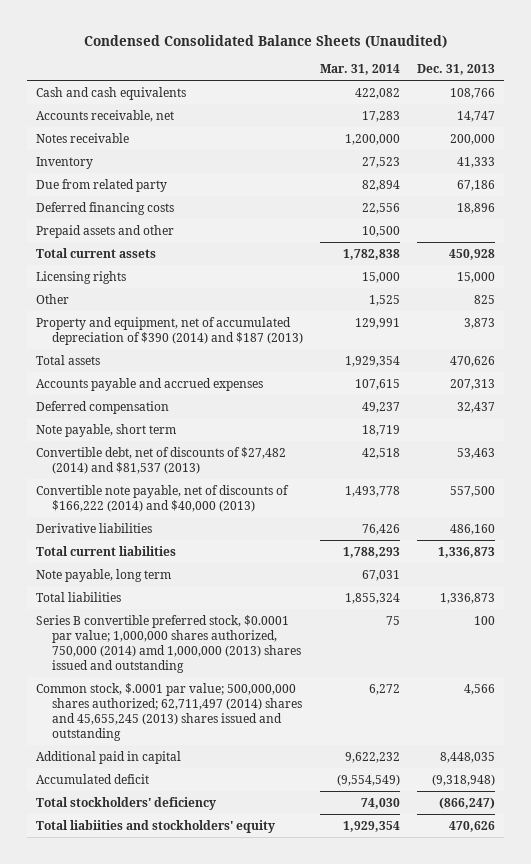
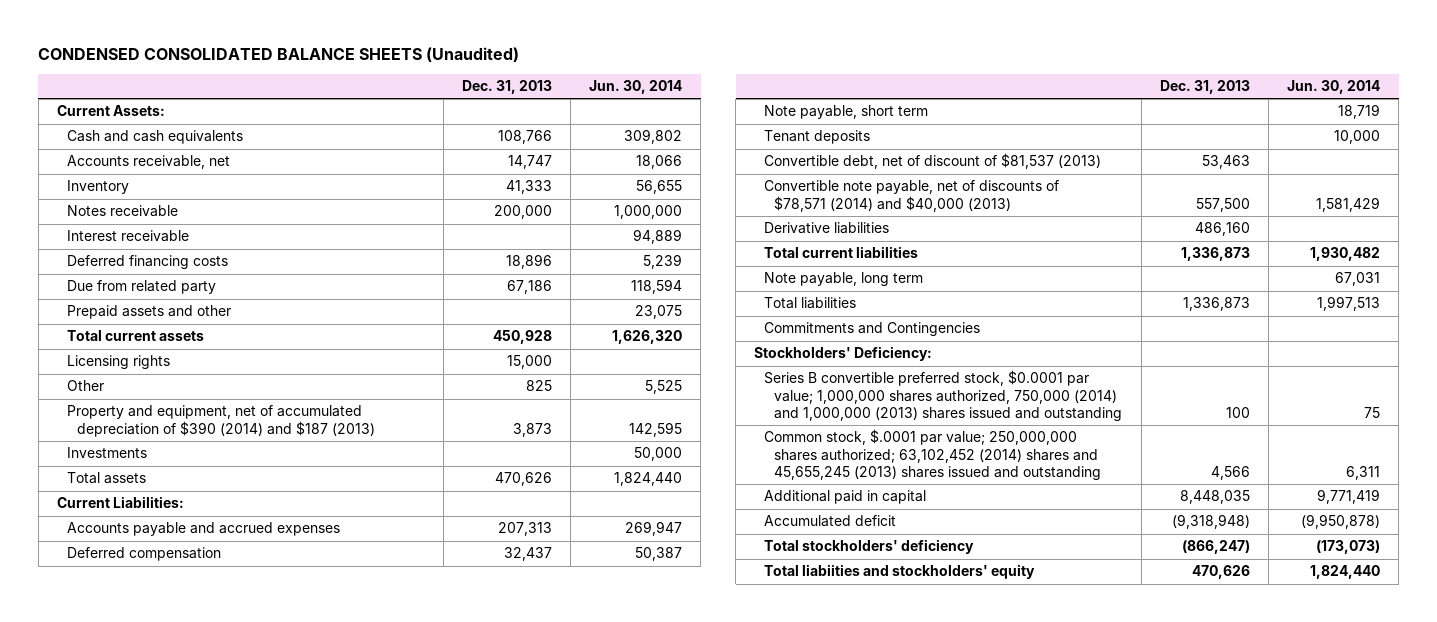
[83,34,447,48] Condensed Consolidated Balance Sheets (Unaudited) -> [38,46,520,62] CONDENSED CONSOLIDATED BALANCE SHEETS (Unaudited)
[320,64,401,76] Mar. 31, 2014 -> none
none -> [589,80,683,95] Jun. 30, 2014
none -> [56,105,165,117] Current Assets:
[35,132,129,143] Notes receivable -> [66,205,178,218] Notes receivable
none -> [66,230,189,243] Interest receivable
[35,178,167,192] Due from related party -> [66,280,216,295] Due from related party
none -> [66,447,147,459] Investments
none -> [56,496,184,509] Current Liabilities:
none -> [764,130,871,145] Tenant deposits
[35,446,286,474] Convertible debt, net of discounts of $27,482 (2014) and $81,537 (2013) -> [764,153,1102,170] Convertible debt, net of discount of $81,537 (2013)
[35,484,289,512] Convertible note payable, net of discounts of $166,222 (2014) and $40,000 (2013) -> [764,180,1060,212] Convertible note payable, net of discounts of $78,571 (2014) and $40,000 (2013)
none -> [764,322,981,337] Commitments and Contingencies
none -> [754,346,933,362] Stockholders' Deficiency:
[35,614,302,674] Series B convertible preferred stock, $0.0001 par value; 1,000,000 shares authorized, 750,000 (2014) amd 1,000,000 (2013) shares issued and outstanding -> [764,370,1123,421] Series B convertible preferred stock, $0.0001 par value; 1,000,000 shares authorized, 750,000 (2014) and 1,000,000 (2013) shares issued and outstanding
[35,682,303,742] Common stock, $.0001 par value; 500,000,000 shares authorized; 62,711,497 (2014) shares and 45,655,245 (2013) shares issued and outstanding -> [764,429,1102,480] Common stock, $.0001 par value; 250,000,000 shares authorized; 63,102,452 (2014) shares and 45,655,245 (2013) shares issued and outstanding

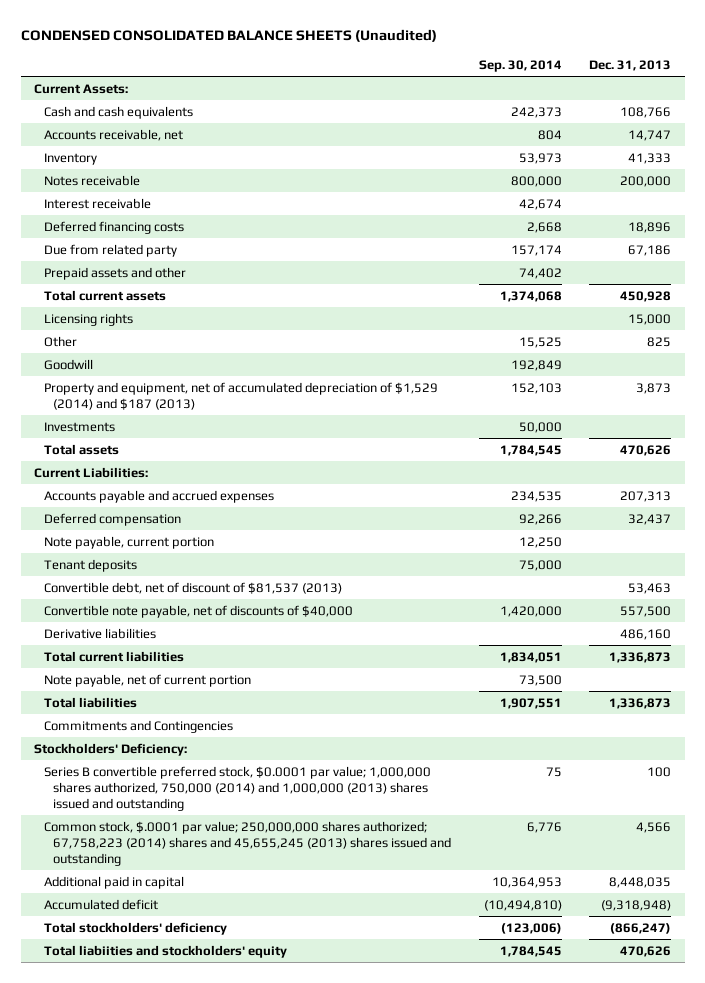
[589,80,683,95] Jun. 30, 2014 -> none
none -> [478,59,562,72] Sep. 30, 2014
none -> [43,358,93,370] Goodwill
[66,405,375,437] Property and equipment, net of accumulated depreciation of $390 (2014) and $187 (2013) -> [43,381,438,410] Property and equipment, net of accumulated depreciation of $1,529 (2014) and $187 (2013)
[764,105,929,120] Note payable, short term -> [43,535,214,549] Note payable, current portion
[764,180,1060,212] Convertible note payable, net of discounts of $78,571 (2014) and $40,000 (2013) -> [43,604,353,618] Convertible note payable, net of discounts of $40,000
[764,272,924,287] Note payable, long term -> [43,673,251,687] Note payable, net of current portion
[764,429,1102,480] Common stock, $.0001 par value; 250,000,000 shares authorized; 63,102,452 (2014) shares and 45,655,245 (2013) shares issued and outstanding -> [43,820,452,867] Common stock, $.0001 par value; 250,000,000 shares authorized; 67,758,223 (2014) shares and 45,655,245 (2013) shares issued and outstanding

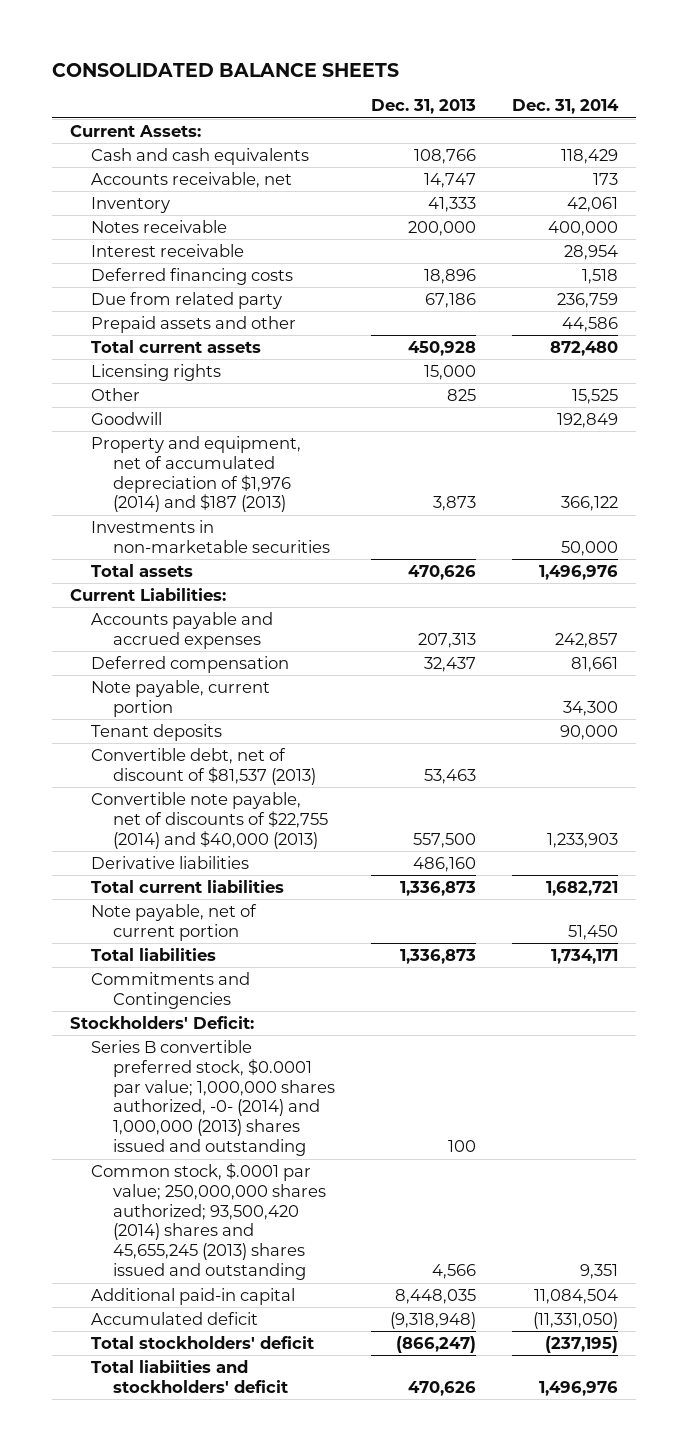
[20,29,437,43] CONDENSED CONSOLIDATED BALANCE SHEETS (Unaudited) -> [51,63,399,78] CONSOLIDATED BALANCE SHEETS
[478,59,562,72] Sep. 30, 2014 -> none
none -> [512,99,620,115] Dec. 31, 2014
[43,381,438,410] Property and equipment, net of accumulated depreciation of $1,529 (2014) and $187 (2013) -> [91,435,302,513] Property and equipment, net of accumulated depreciation of $1,976 (2014) and $187 (2013)
[43,421,115,432] Investments -> [91,519,330,553] Investments in non-marketable securities
[43,604,353,618] Convertible note payable, net of discounts of $40,000 -> [91,791,328,849] Convertible note payable, net of discounts of $22,755 (2014) and $40,000 (2013)
[34,742,188,756] Stockholders' Deficiency: -> [69,1015,254,1029] Stockholders' Deficit:
[43,765,431,812] Series B convertible preferred stock, $0.0001 par value; 1,000,000 shares authorized, 750,000 (2014) and 1,000,000 (2013) shares issued and outstanding -> [91,1039,335,1157] Series B convertible preferred stock, $0.0001 par value; 1,000,000 shares authorized, -0- (2014) and 1,000,000 (2013) shares issued and outstanding
[43,820,452,867] Common stock, $.0001 par value; 250,000,000 shares authorized; 67,758,223 (2014) shares and 45,655,245 (2013) shares issued and outstanding -> [91,1162,326,1281] Common stock, $.0001 par value; 250,000,000 shares authorized; 93,500,420 (2014) shares and 45,655,245 (2013) shares issued and outstanding
[43,875,184,889] Additional paid in capital -> [91,1287,296,1305] Additional paid-in capital
[43,921,227,935] Total stockholders' deficiency -> [91,1335,315,1349] Total stockholders' deficit
[43,944,287,958] Total liabiities and stockholders' equity -> [91,1359,288,1393] Total liabiities and stockholders' deficit

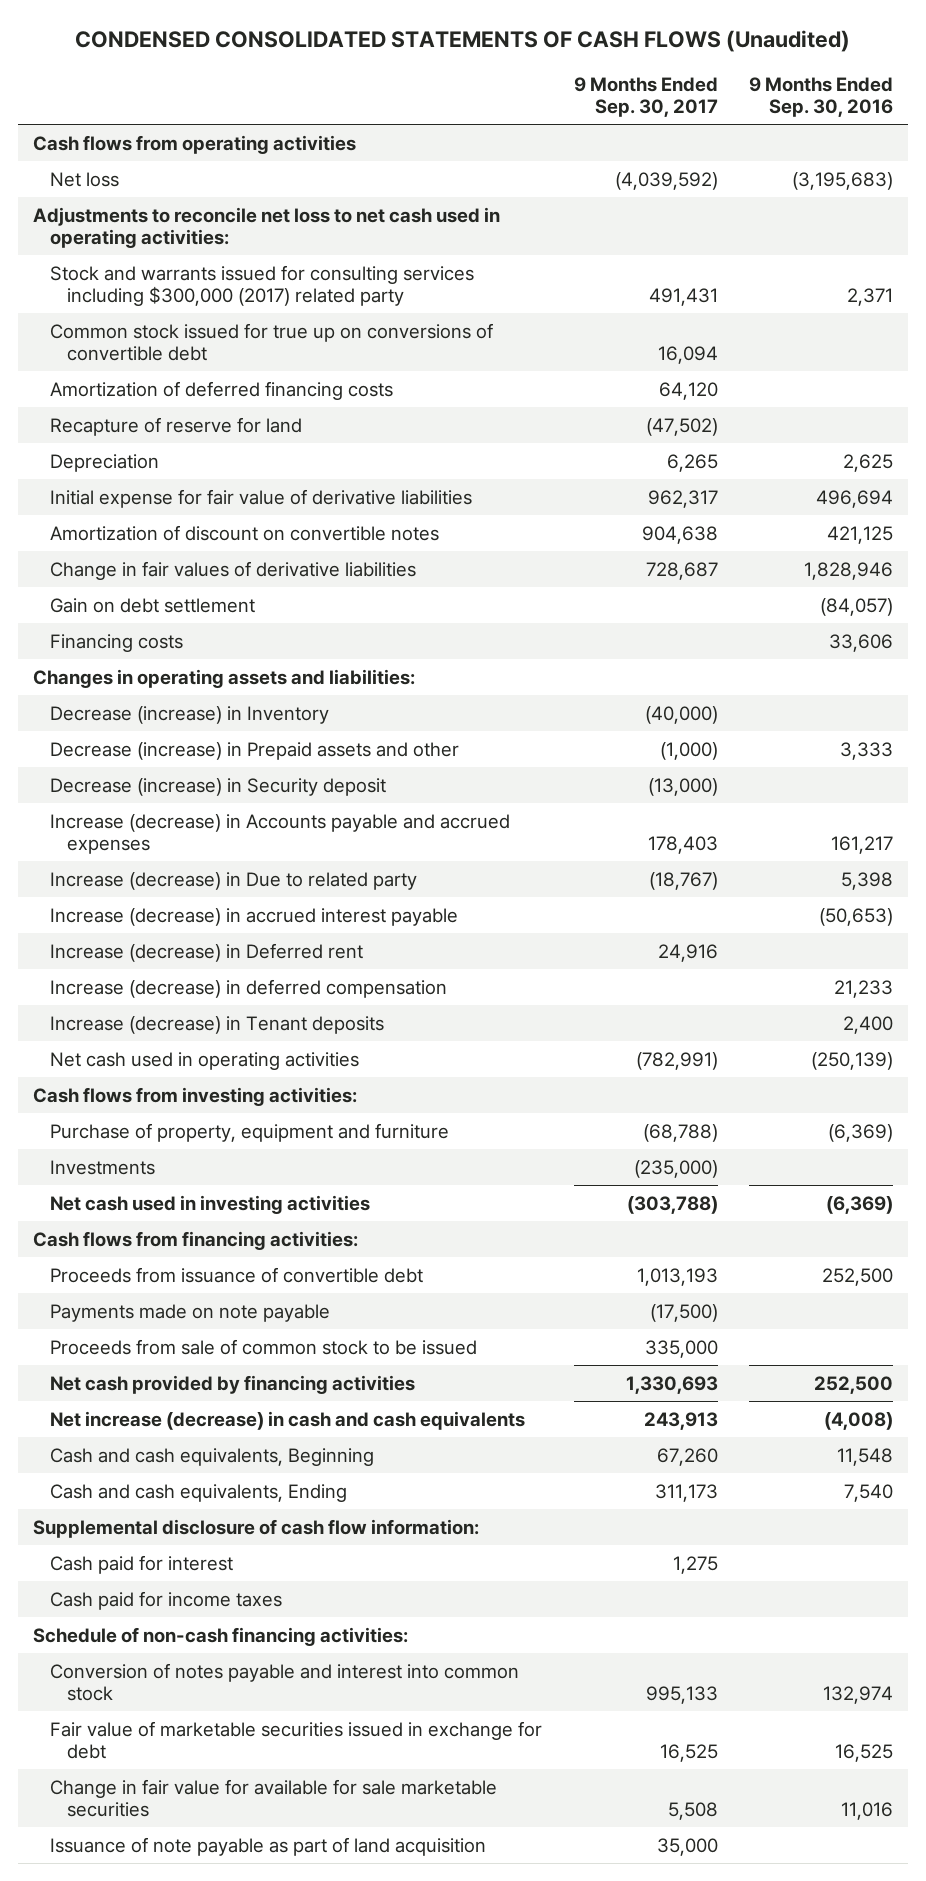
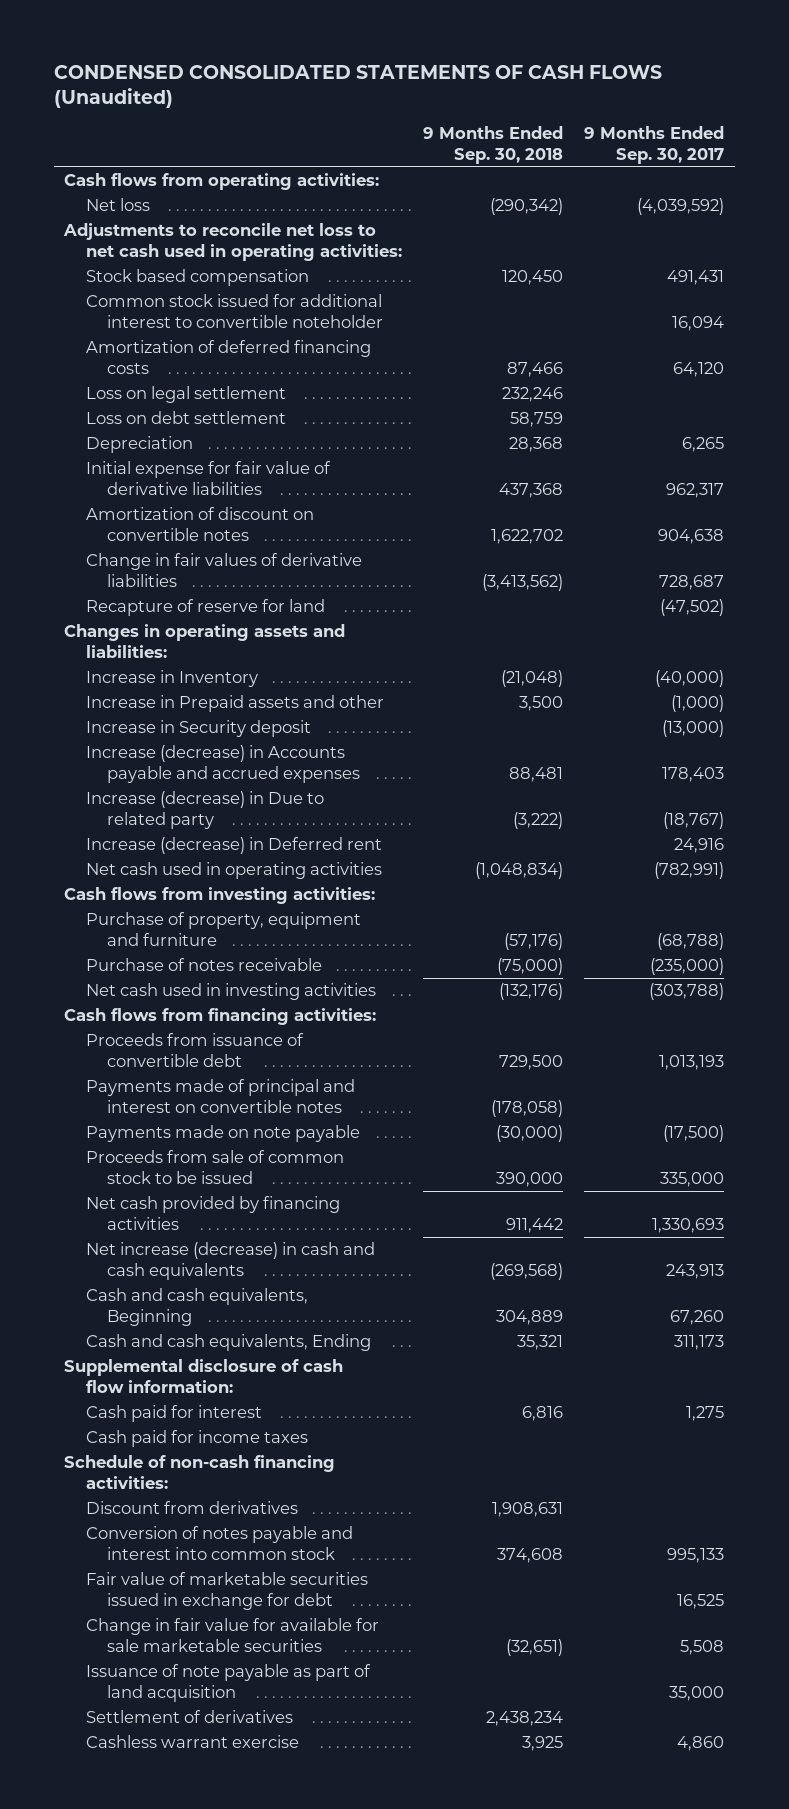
[748,77,893,117] 9 Months Ended Sep. 30, 2016 -> none
none -> [423,126,564,164] 9 Months Ended Sep. 30, 2018
[33,134,357,154] Cash flows from operating activities -> [64,173,380,191] Cash flows from operating activities:
[50,264,475,306] Stock and warrants issued for consulting services including $300,000 (2017) related party -> [85,269,309,287] Stock based compensation
[50,322,494,361] Common stock issued for true up on conversions of convertible debt -> [85,294,383,328] Common stock issued for additional interest to convertible noteholder
none -> [85,386,286,404] Loss on legal settlement
none -> [85,411,286,425] Loss on debt settlement
[50,597,256,613] Gain on debt settlement -> none
[50,633,184,652] Financing costs -> none
[50,416,303,436] Recapture of reserve for land -> [85,599,325,617] Recapture of reserve for land
[50,705,330,724] Decrease (increase) in Inventory -> [85,670,258,688] Increase in Inventory
[50,741,460,760] Decrease (increase) in Prepaid assets and other -> [85,695,384,713] Increase in Prepaid assets and other
[50,777,387,796] Decrease (increase) in Security deposit -> [85,720,311,738] Increase in Security deposit
[50,907,459,926] Increase (decrease) in accrued interest payable -> none
[50,978,448,998] Increase (decrease) in deferred compensation -> none
[50,1015,385,1034] Increase (decrease) in Tenant deposits -> none
[50,1159,156,1175] Investments -> [85,958,322,972] Purchase of notes receivable
none -> [85,1079,355,1113] Payments made of principal and interest on convertible notes
none -> [85,1501,298,1515] Discount from derivatives
none -> [85,1710,293,1724] Settlement of derivatives
none -> [85,1735,299,1749] Cashless warrant exercise

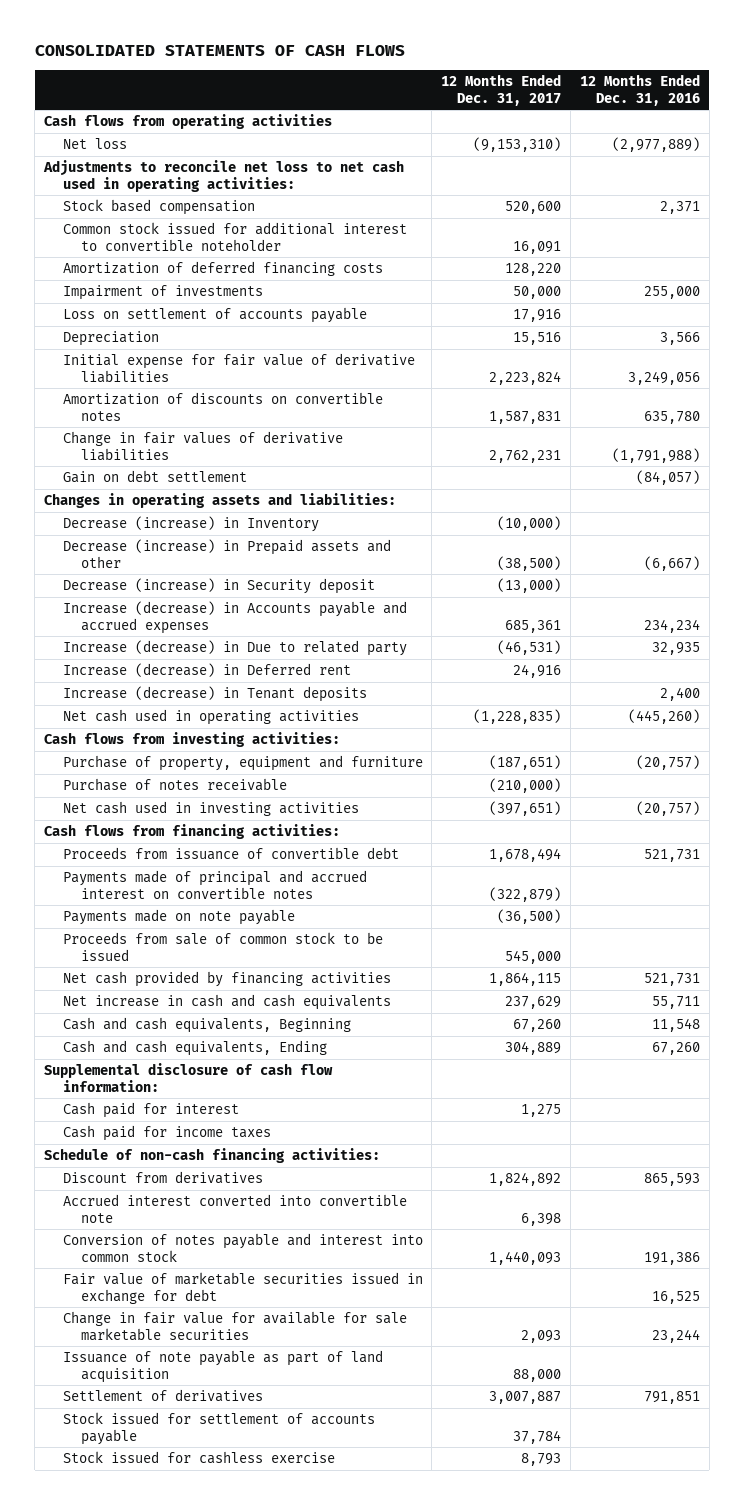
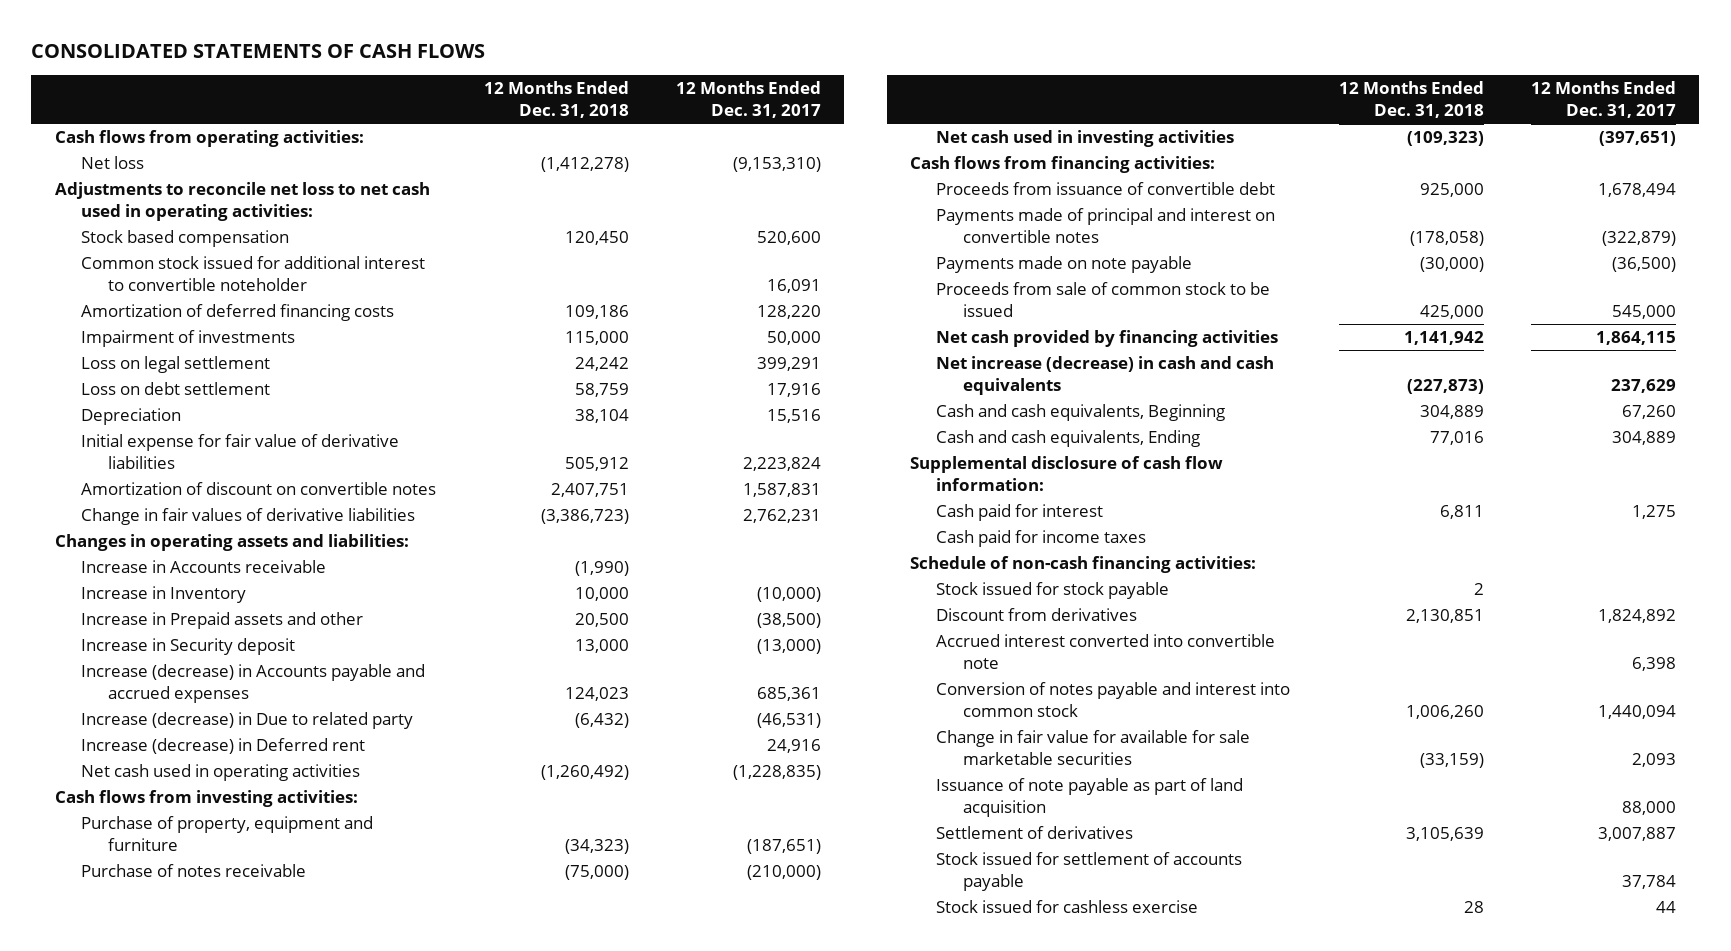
[579,73,700,106] 12 Months Ended Dec. 31, 2016 -> none
none -> [483,80,629,118] 12 Months Ended Dec. 31, 2018
[44,114,333,130] Cash flows from operating activities -> [54,130,364,148] Cash flows from operating activities:
none -> [81,356,271,374] Loss on legal settlement
[62,307,367,324] Loss on settlement of accounts payable -> [81,382,271,396] Loss on debt settlement
[62,392,383,421] Amortization of discounts on convertible notes -> [81,482,437,496] Amortization of discount on convertible notes
[62,470,247,484] Gain on debt settlement -> none
none -> [81,560,327,574] Increase in Accounts receivable
[62,516,319,533] Decrease (increase) in Inventory -> [81,586,247,604] Increase in Inventory
[62,539,391,568] Decrease (increase) in Prepaid assets and other -> [81,612,364,630] Increase in Prepaid assets and other
[62,578,375,595] Decrease (increase) in Security deposit -> [81,638,296,656] Increase in Security deposit
[62,686,367,703] Increase (decrease) in Tenant deposits -> none
[62,870,367,899] Payments made of principal and accrued interest on convertible notes -> [936,208,1276,244] Payments made of principal and interest on convertible notes
[62,994,391,1011] Net increase in cash and cash equivalents -> [936,356,1275,396] Net increase (decrease) in cash and cash equivalents
none -> [936,582,1170,600] Stock issued for stock payable
[62,1272,423,1304] Fair value of marketable securities issued in exchange for debt -> none
[489,1250,562,1265] 1,440,093 -> [1597,705,1676,720] 1,440,094
[521,1453,562,1467] 8,793 -> [1655,901,1676,914] 44

